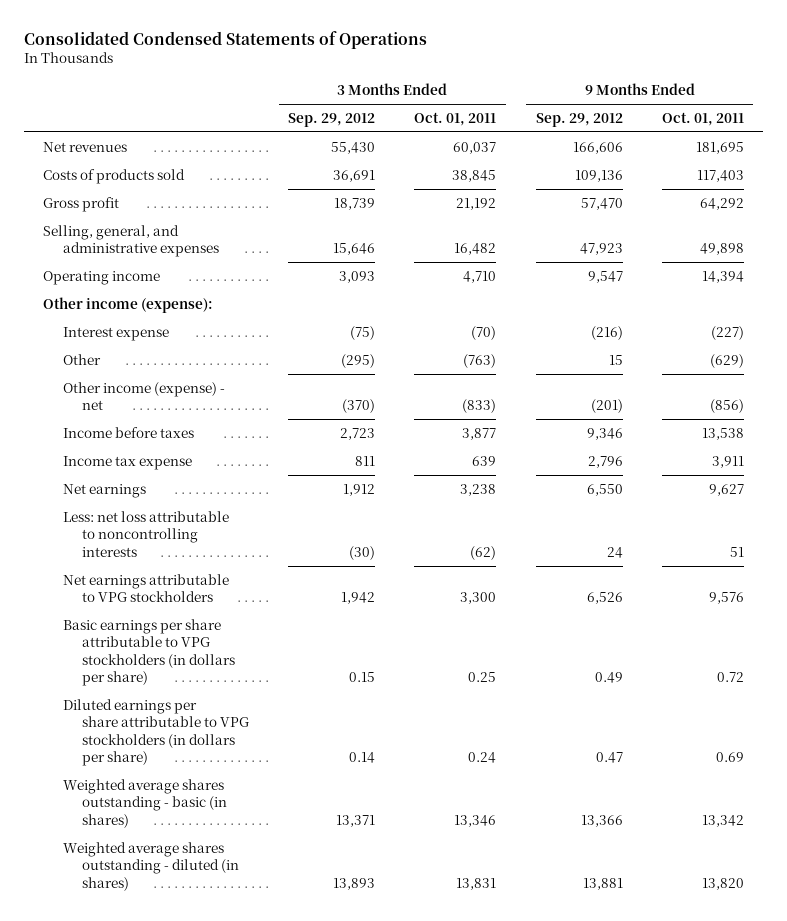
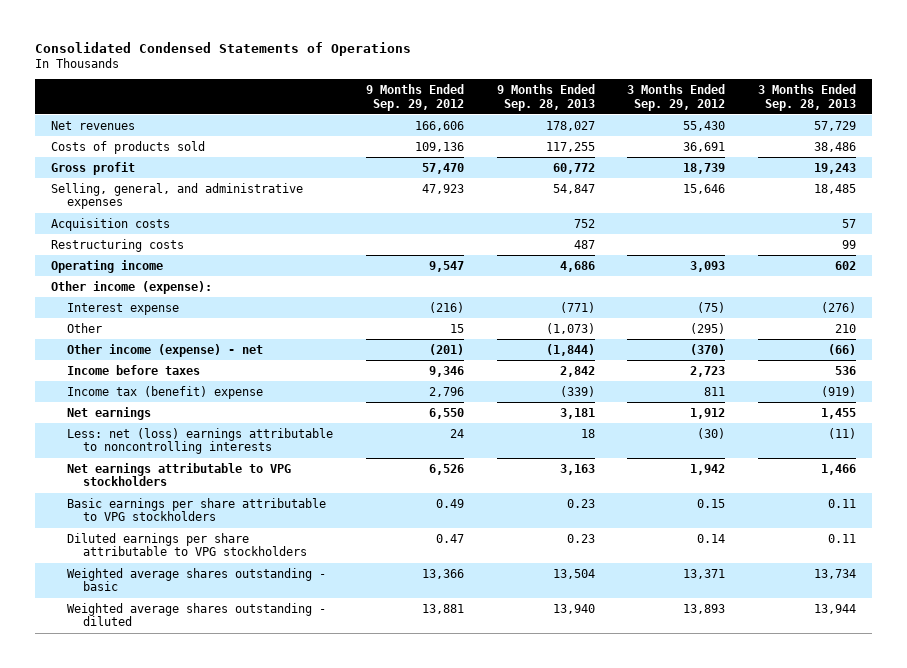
[414,111,497,126] Oct. 01, 2011 -> none
[661,111,744,126] Oct. 01, 2011 -> none
none -> [496,83,595,111] 9 Months Ended Sep. 28, 2013
none -> [757,83,856,111] 3 Months Ended Sep. 28, 2013
none -> [51,217,171,231] Acquisition costs
none -> [51,238,185,252] Restructuring costs
[62,455,192,470] Income tax expense -> [67,385,264,399] Income tax (benefit) expense
[62,510,229,557] Less: net loss attributable to noncontrolling interests -> [67,427,334,455] Less: net (loss) earnings attributable to noncontrolling interests
[62,618,236,687] Basic earnings per share attributable to VPG stockholders (in dollars per share) -> [67,497,327,522] Basic earnings per share attributable to VPG stockholders
[62,698,250,767] Diluted earnings per share attributable to VPG stockholders (in dollars per share) -> [67,532,308,557] Diluted earnings per share attributable to VPG stockholders
[62,778,228,828] Weighted average shares outstanding - basic (in shares) -> [67,567,327,592] Weighted average shares outstanding - basic
[62,841,240,891] Weighted average shares outstanding - diluted (in shares) -> [67,602,327,627] Weighted average shares outstanding - diluted

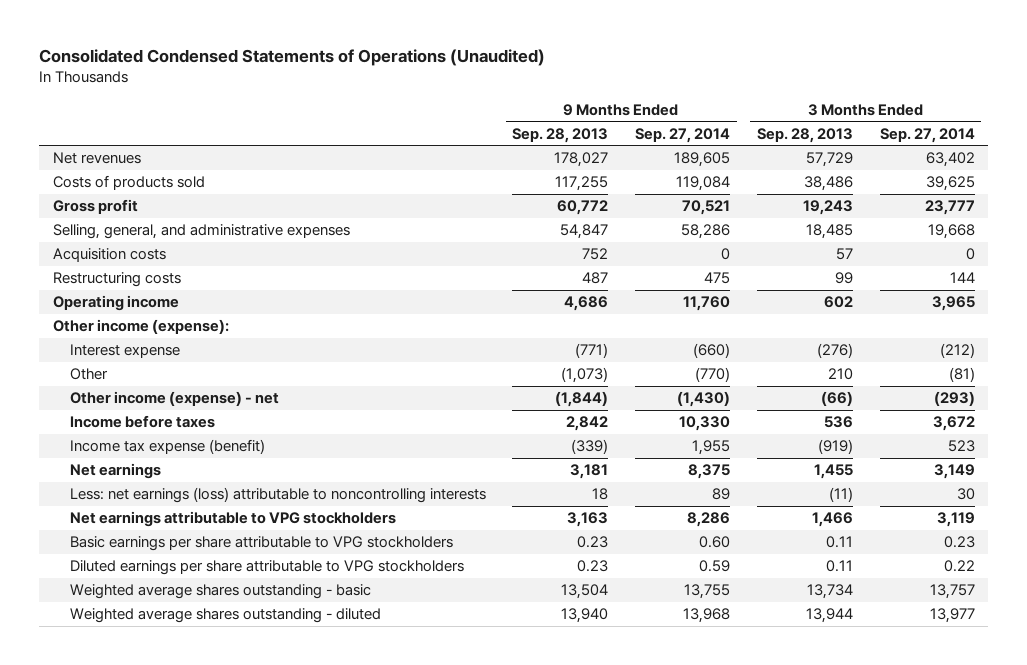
[35,41,412,56] Consolidated Condensed Statements of Operations -> [39,49,546,67] Consolidated Condensed Statements of Operations (Unaudited)
[365,83,464,111] 9 Months Ended Sep. 29, 2012 -> none
[627,83,726,111] 3 Months Ended Sep. 29, 2012 -> none
none -> [635,127,731,143] Sep. 27, 2014
none -> [879,127,975,143] Sep. 27, 2014
[67,385,264,399] Income tax (benefit) expense -> [69,439,265,455] Income tax expense (benefit)
[67,427,334,455] Less: net (loss) earnings attributable to noncontrolling interests -> [69,487,486,504] Less: net earnings (loss) attributable to noncontrolling interests

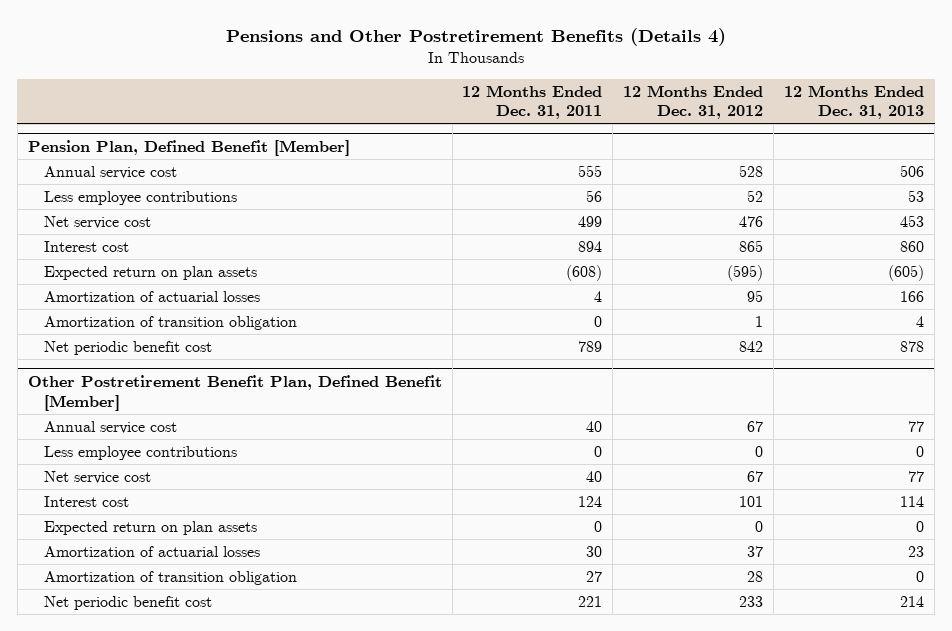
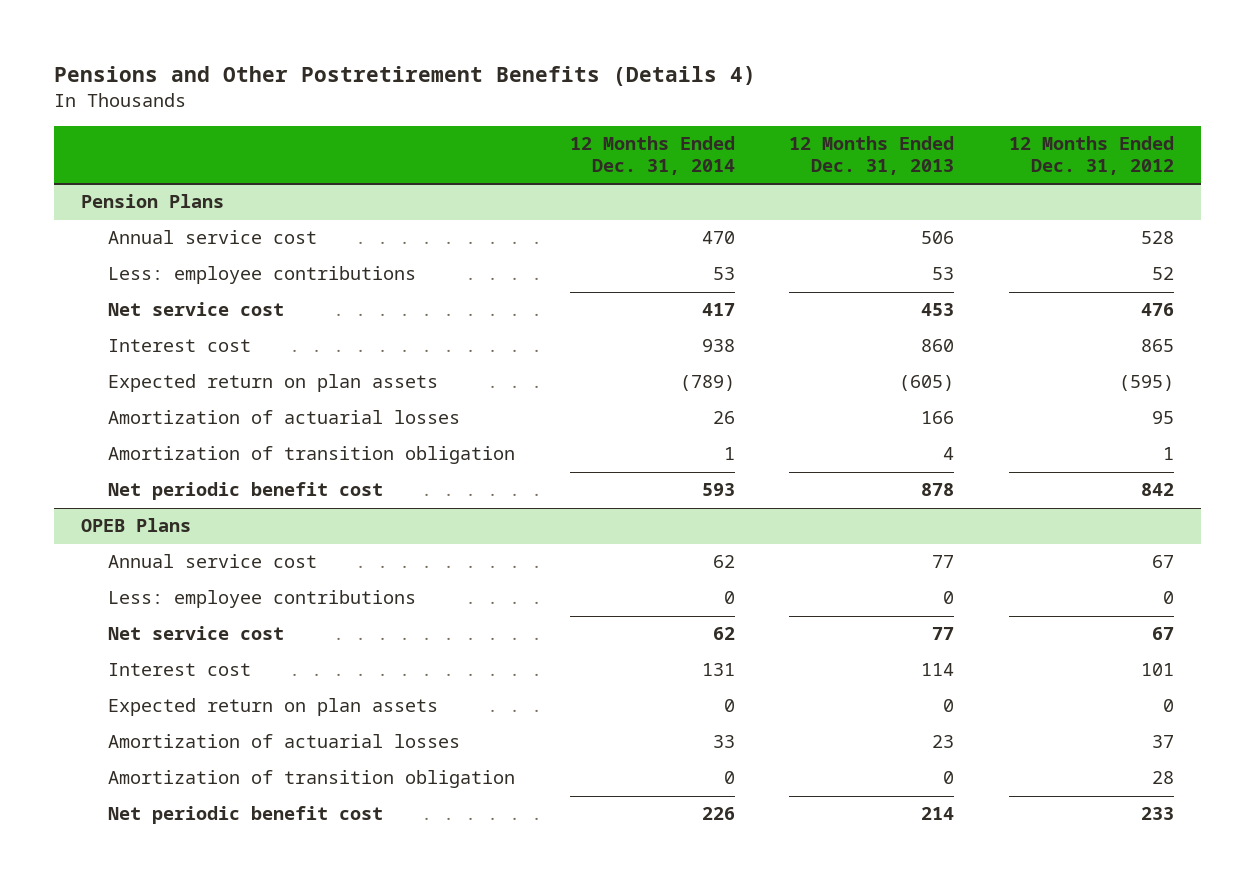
[462,84,603,120] 12 Months Ended Dec. 31, 2011 -> none
none -> [569,135,735,176] 12 Months Ended Dec. 31, 2014
[27,139,350,156] Pension Plan, Defined Benefit [Member] -> none
none -> [81,194,225,209] Pension Plans
[43,190,237,205] Less employee contributions -> [108,266,417,285] Less: employee contributions
[27,374,442,411] Other Postretirement Benefit Plan, Defined Benefit [Member] -> none
none -> [81,518,192,533] OPEB Plans
[43,445,237,460] Less employee contributions -> [108,590,417,609] Less: employee contributions

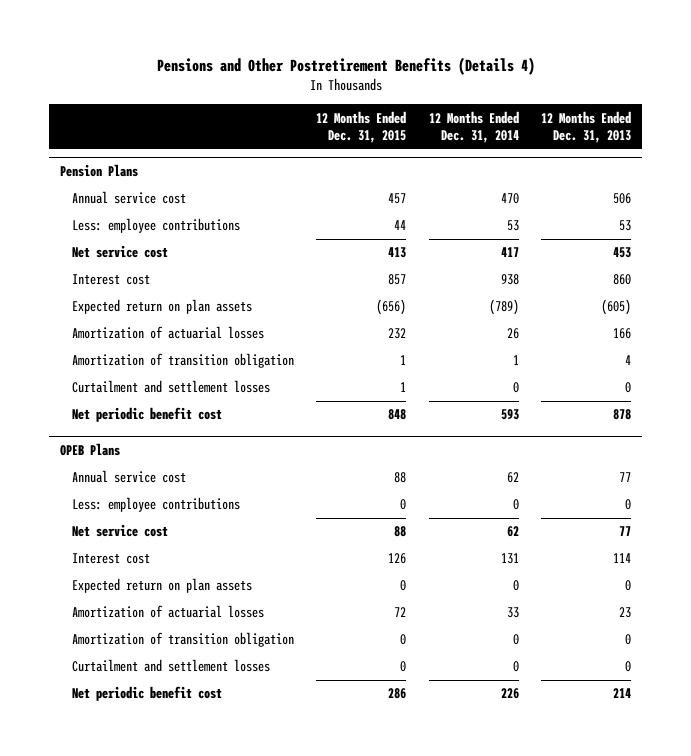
[1008,135,1174,176] 12 Months Ended Dec. 31, 2012 -> none
none -> [316,110,407,143] 12 Months Ended Dec. 31, 2015
none -> [71,380,270,394] Curtailment and settlement losses
none -> [71,659,270,673] Curtailment and settlement losses

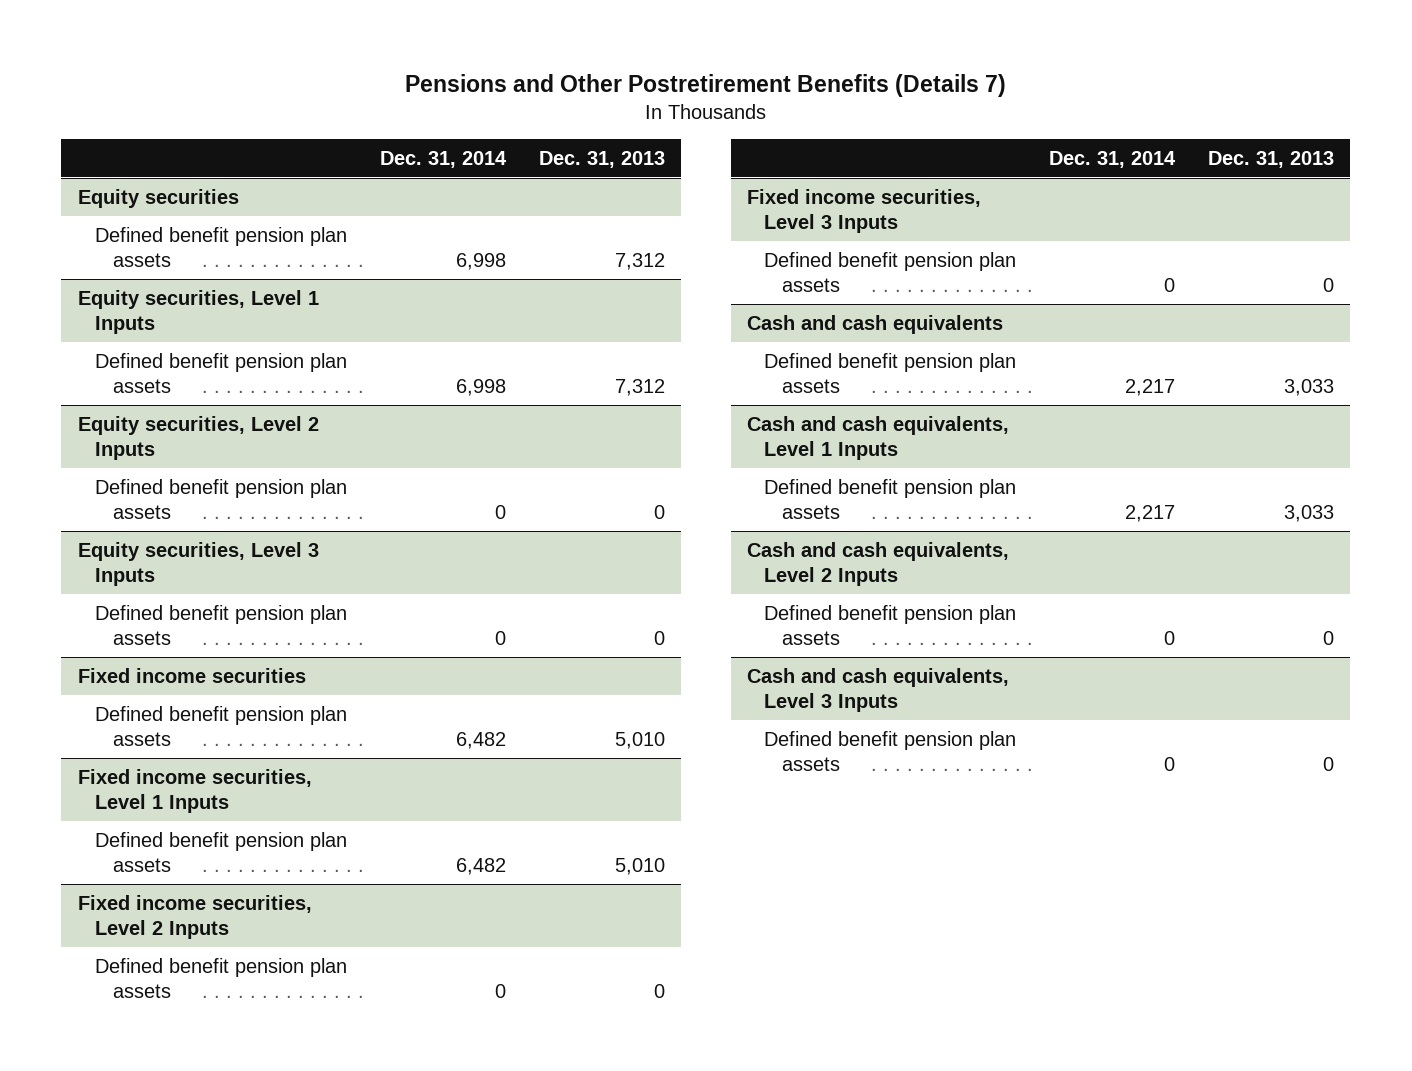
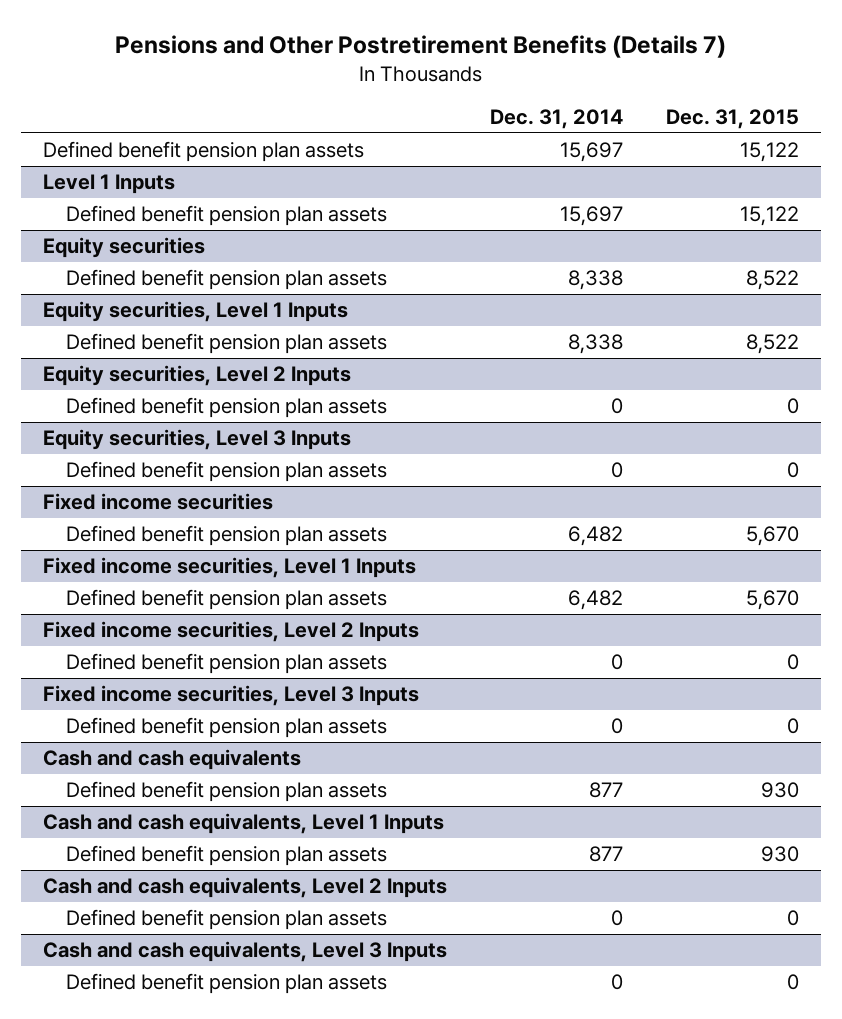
[538,150,665,168] Dec. 31, 2013 -> none
none -> [666,109,800,130] Dec. 31, 2015
none -> [42,141,364,163] Defined benefit pension plan assets
none -> [42,174,175,195] Level 1 Inputs
none -> [66,205,388,227] Defined benefit pension plan assets
[455,252,506,270] 6,998 -> [567,270,623,291] 8,338
[455,378,506,396] 6,998 -> [567,334,623,355] 8,338
[1125,378,1176,396] 2,217 -> [588,782,623,799] 877
[1125,504,1176,522] 2,217 -> [588,846,623,863] 877

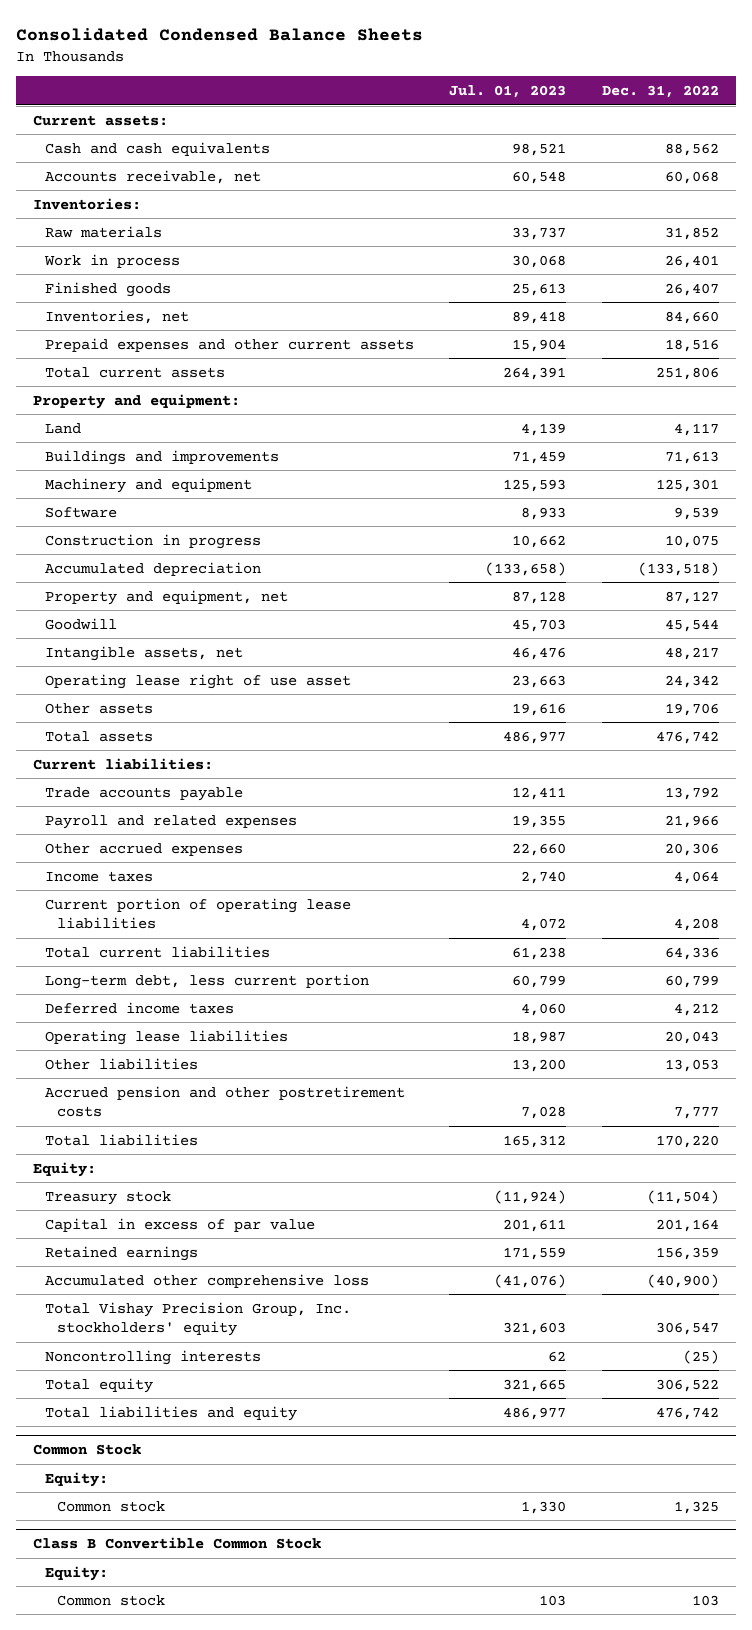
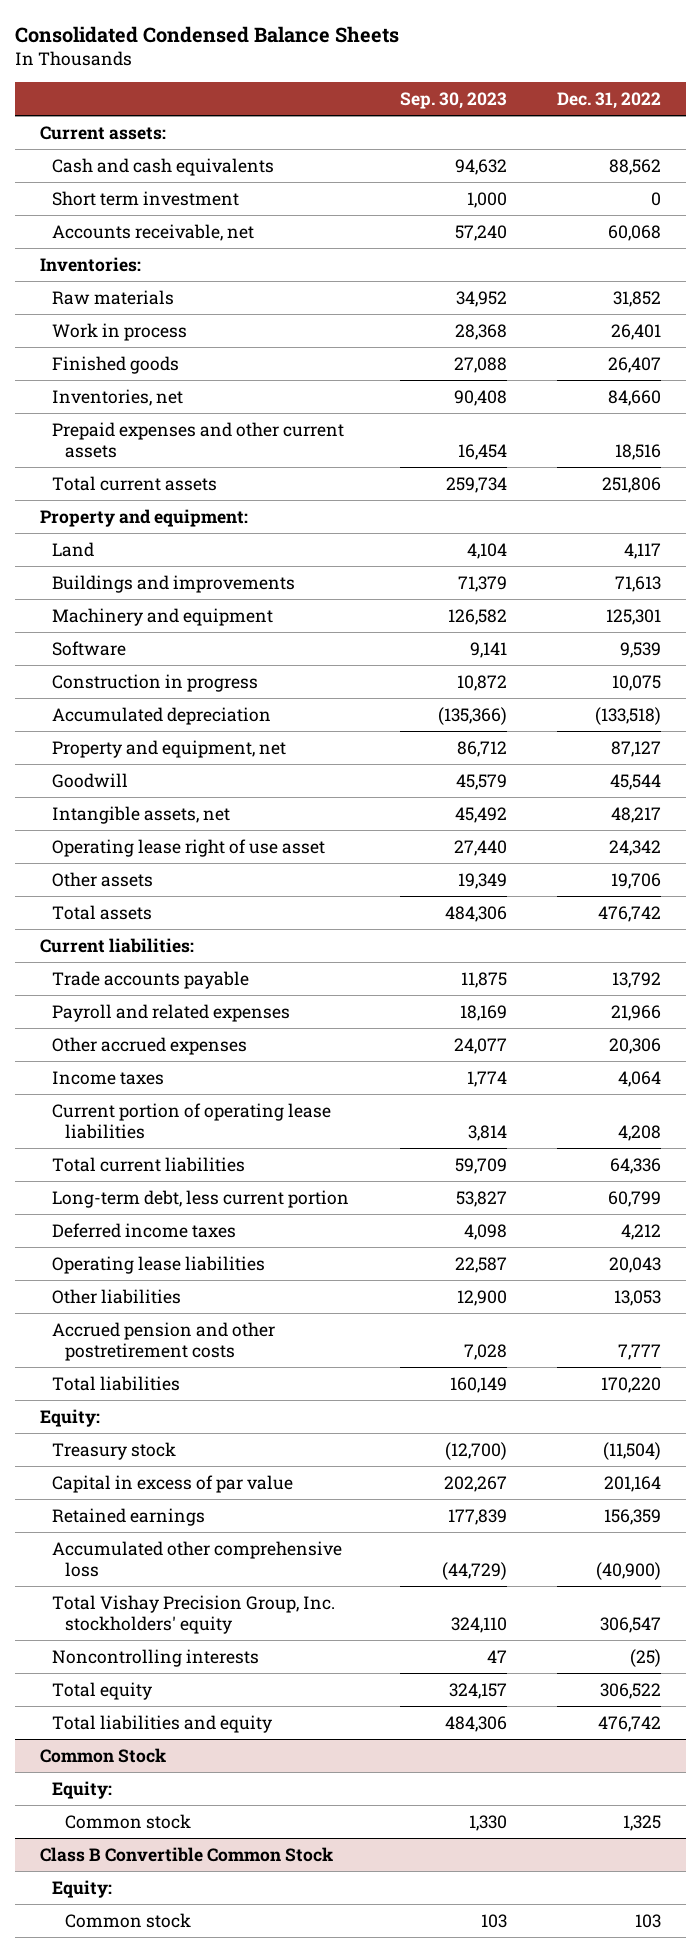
[449,84,567,98] Jul. 01, 2023 -> none
none -> [399,92,507,110] Sep. 30, 2023
none -> [52,190,240,206] Short term investment

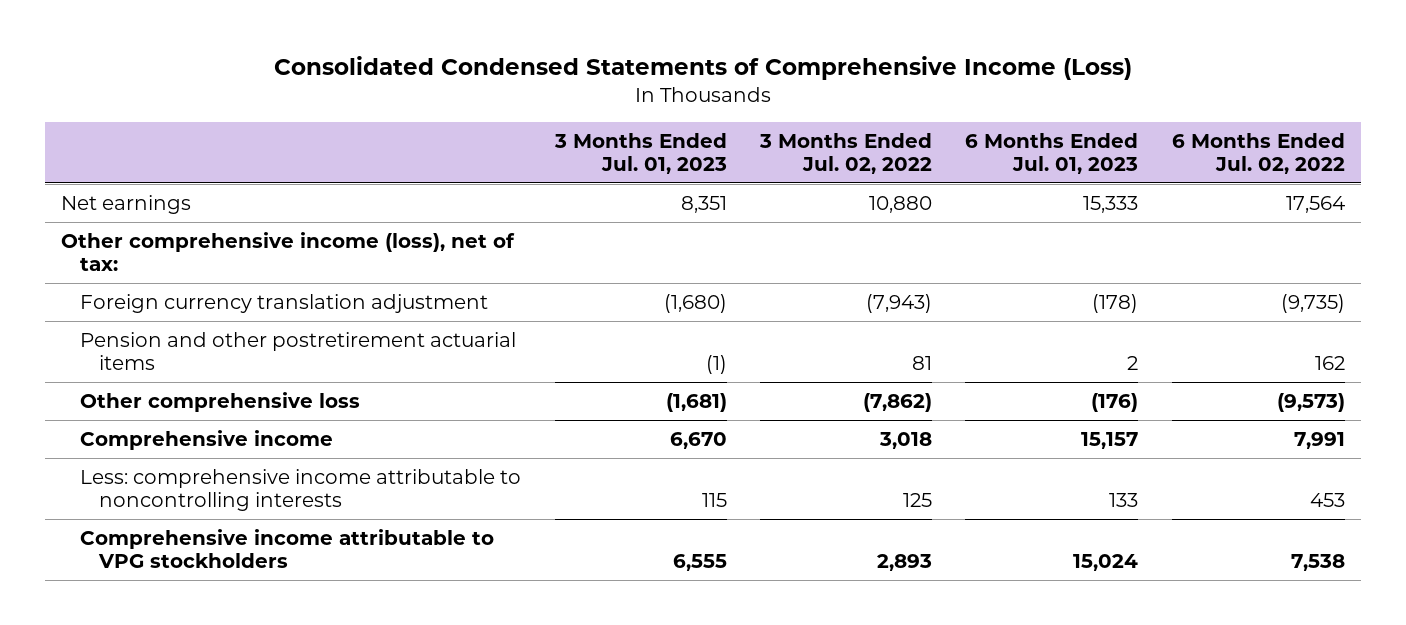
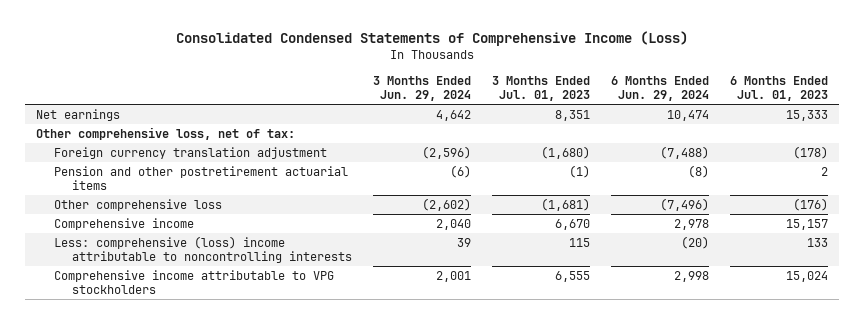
[759,132,933,174] 3 Months Ended Jul. 02, 2022 -> none
[1171,132,1345,174] 6 Months Ended Jul. 02, 2022 -> none
none -> [373,75,472,101] 3 Months Ended Jun. 29, 2024
none -> [611,75,710,101] 6 Months Ended Jun. 29, 2024
[61,231,516,271] Other comprehensive income (loss), net of tax: -> [35,126,295,140] Other comprehensive loss, net of tax:
[80,468,522,511] Less: comprehensive income attributable to noncontrolling interests -> [53,235,353,263] Less: comprehensive (loss) income attributable to noncontrolling interests

